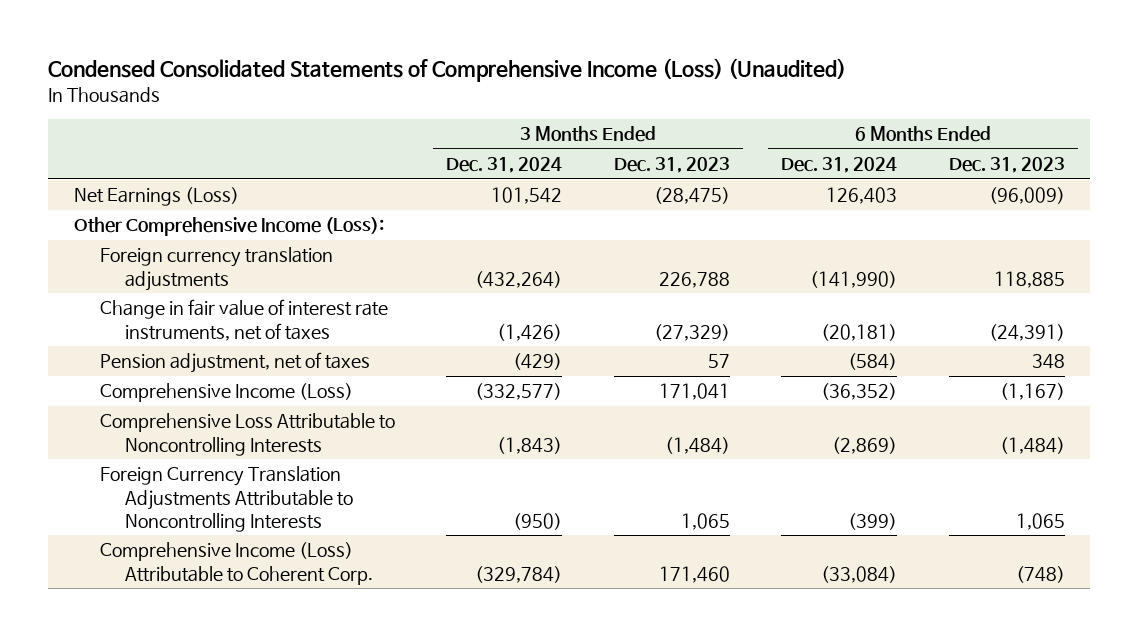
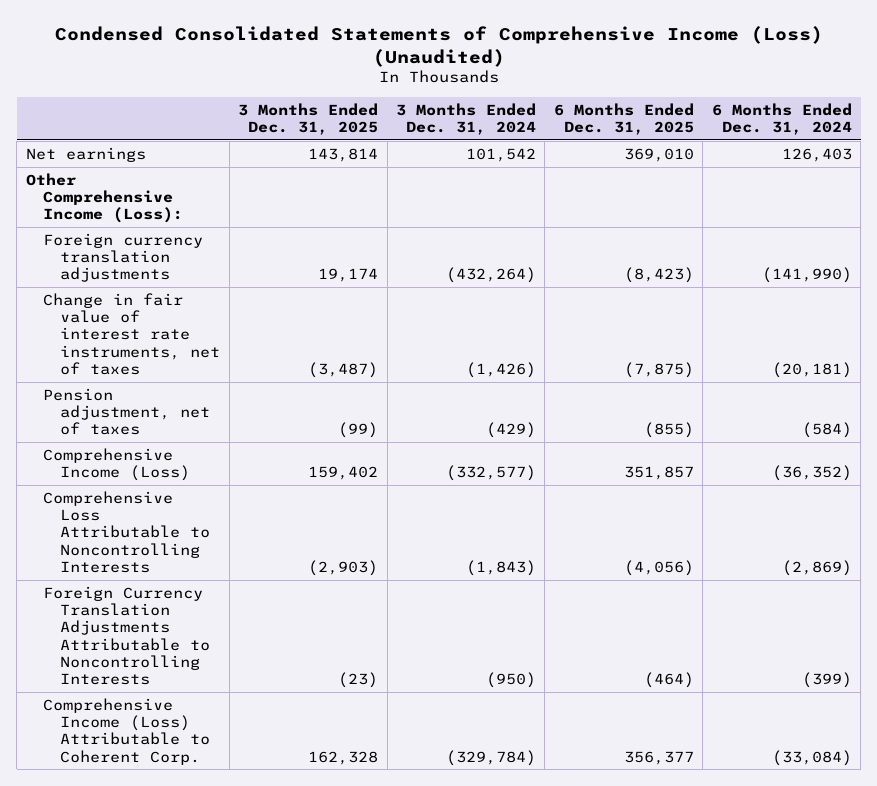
[613,157,730,174] Dec. 31, 2023 -> none
[948,157,1065,174] Dec. 31, 2023 -> none
none -> [238,103,379,136] 3 Months Ended Dec. 31, 2025
none -> [553,103,694,136] 6 Months Ended Dec. 31, 2025
[74,187,240,207] Net Earnings (Loss) -> [25,146,146,162] Net earnings

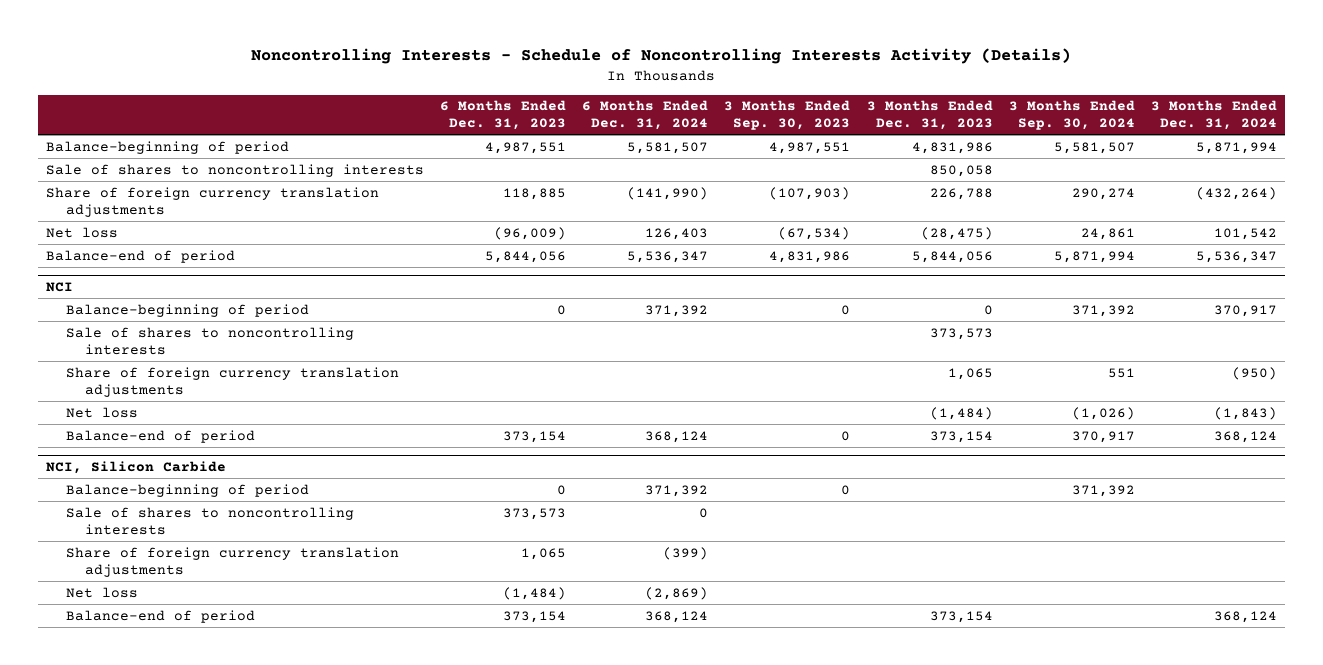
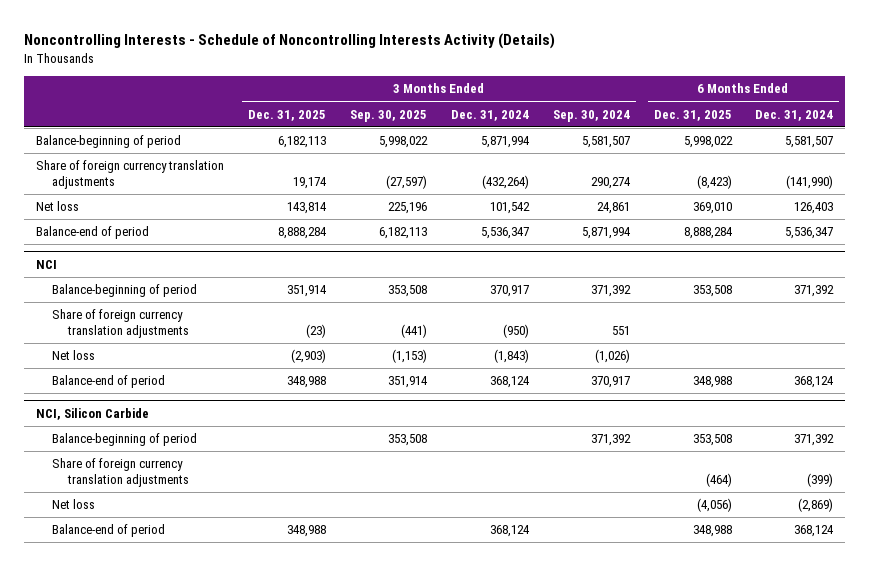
[439,100,566,131] 6 Months Ended Dec. 31, 2023 -> none
[724,100,851,131] 3 Months Ended Sep. 30, 2023 -> none
[866,100,993,131] 3 Months Ended Dec. 31, 2023 -> none
none -> [248,109,327,121] Dec. 31, 2025
none -> [350,109,428,122] Sep. 30, 2025
none -> [653,109,732,121] Dec. 31, 2025
[45,163,424,177] Sale of shares to noncontrolling interests -> none
[65,326,354,355] Sale of shares to noncontrolling interests -> none
[65,506,354,535] Sale of shares to noncontrolling interests -> none

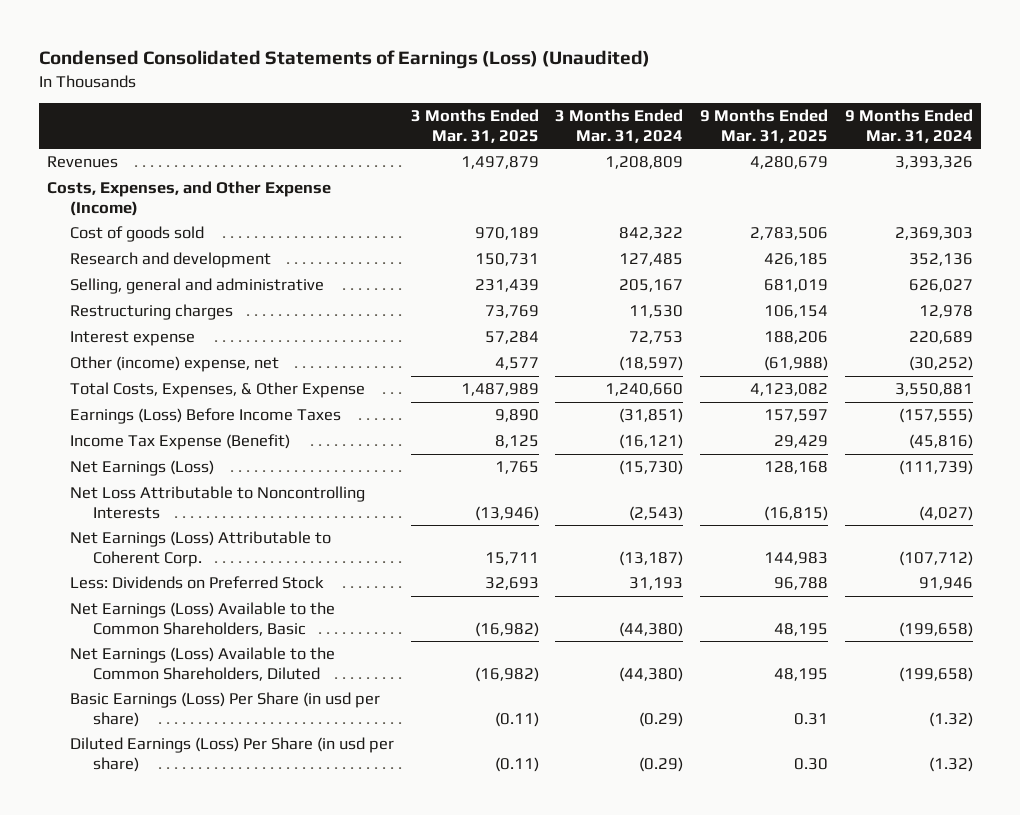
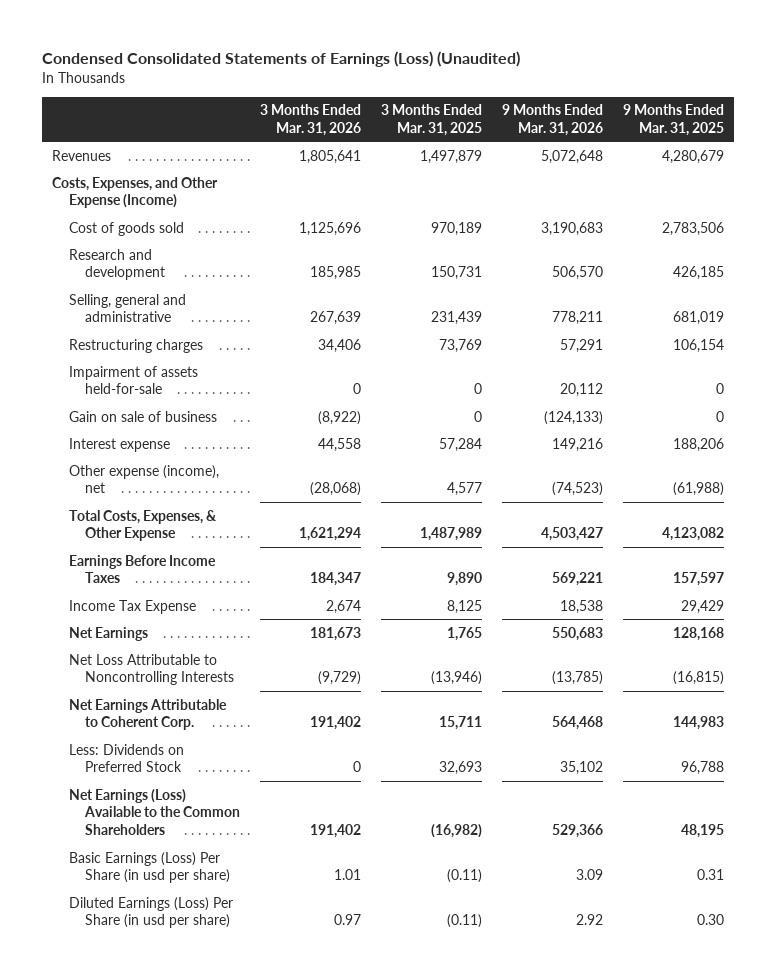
[555,109,684,143] 3 Months Ended Mar. 31, 2024 -> none
[844,109,973,143] 9 Months Ended Mar. 31, 2024 -> none
none -> [259,104,361,136] 3 Months Ended Mar. 31, 2026
none -> [501,104,603,136] 9 Months Ended Mar. 31, 2026
none -> [68,365,198,395] Impairment of assets held-for-sale
none -> [68,410,217,422] Gain on sale of business
[70,356,280,373] Other (income) expense, net -> [68,464,219,494] Other expense (income), net
[70,408,342,425] Earnings (Loss) Before Income Taxes -> [68,554,216,584] Earnings Before Income Taxes
[70,434,291,451] Income Tax Expense (Benefit) -> [68,599,196,614] Income Tax Expense
[70,460,215,477] Net Earnings (Loss) -> [68,626,148,641] Net Earnings
[70,531,332,567] Net Earnings (Loss) Attributable to Coherent Corp. -> [68,698,227,731] Net Earnings Attributable to Coherent Corp.
[70,647,336,681] Net Earnings (Loss) Available to the Common Shareholders, Diluted -> none
[70,602,336,636] Net Earnings (Loss) Available to the Common Shareholders, Basic -> [68,788,240,835] Net Earnings (Loss) Available to the Common Shareholders

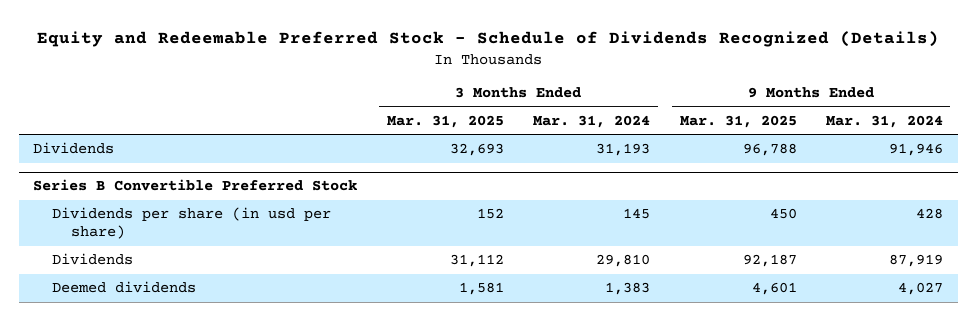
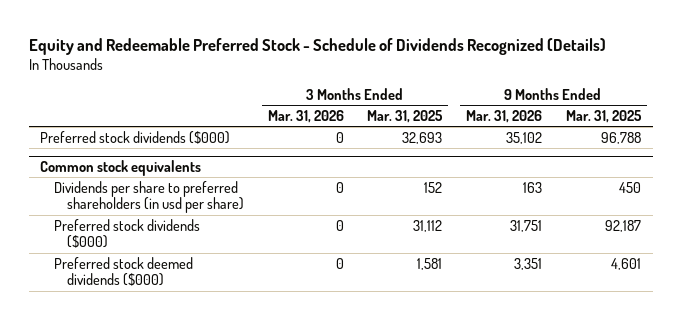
[533,114,651,128] Mar. 31, 2024 -> none
[825,114,943,128] Mar. 31, 2024 -> none
none -> [267,109,344,123] Mar. 31, 2026
none -> [466,109,543,123] Mar. 31, 2026
[33,142,115,155] Dividends -> [40,130,231,144] Preferred stock dividends ($000)
[33,179,358,192] Series B Convertible Preferred Stock -> [40,160,202,177] Common stock equivalents
[52,207,332,240] Dividends per share (in usd per share) -> [53,180,245,214] Dividends per share to preferred shareholders (in usd per share)
[52,253,134,266] Dividends -> [53,218,200,249] Preferred stock dividends ($000)
[52,281,197,294] Deemed dividends -> [53,256,193,287] Preferred stock deemed dividends ($000)

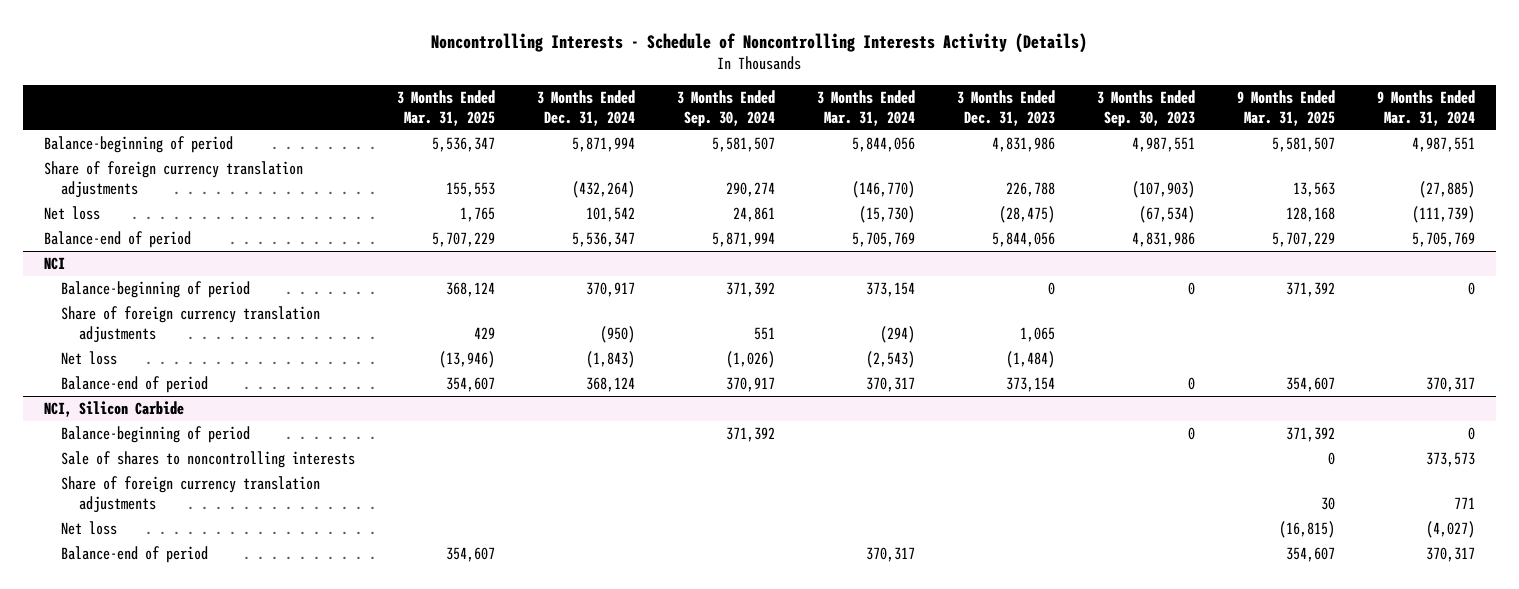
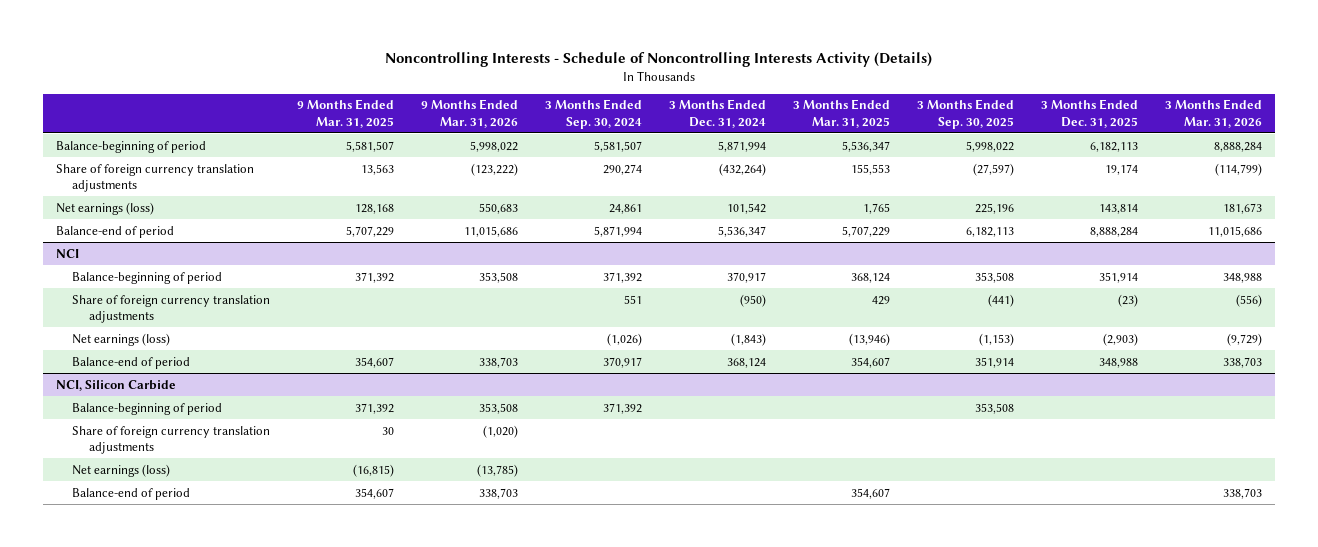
[817,89,916,126] 3 Months Ended Mar. 31, 2024 -> none
[956,89,1055,126] 3 Months Ended Dec. 31, 2023 -> none
[1096,89,1195,127] 3 Months Ended Sep. 30, 2023 -> none
[1376,89,1475,126] 9 Months Ended Mar. 31, 2024 -> none
none -> [421,99,519,128] 9 Months Ended Mar. 31, 2026
none -> [917,99,1015,129] 3 Months Ended Sep. 30, 2025
none -> [1041,99,1139,128] 3 Months Ended Dec. 31, 2025
none -> [1165,99,1263,128] 3 Months Ended Mar. 31, 2026
[43,206,100,221] Net loss -> [56,201,155,215] Net earnings (loss)
[61,351,118,366] Net loss -> [72,332,171,346] Net earnings (loss)
[61,451,356,469] Sale of shares to noncontrolling interests -> none
[61,521,118,536] Net loss -> [72,463,171,477] Net earnings (loss)

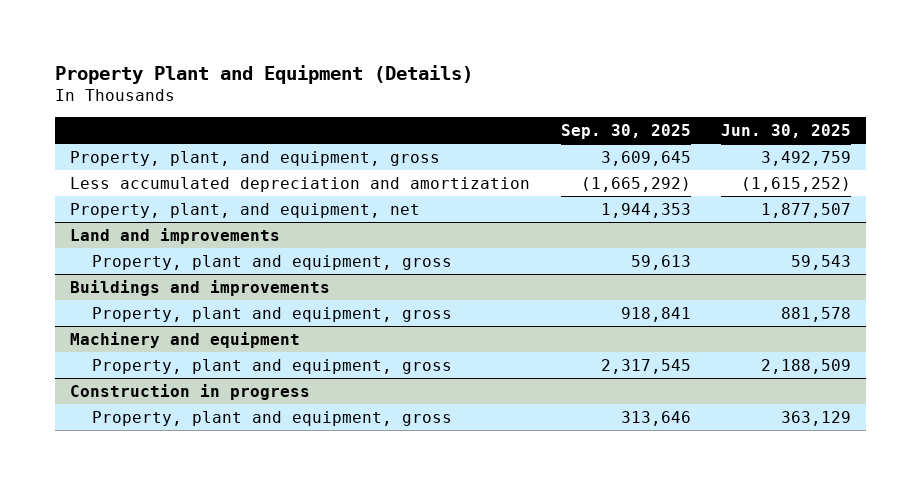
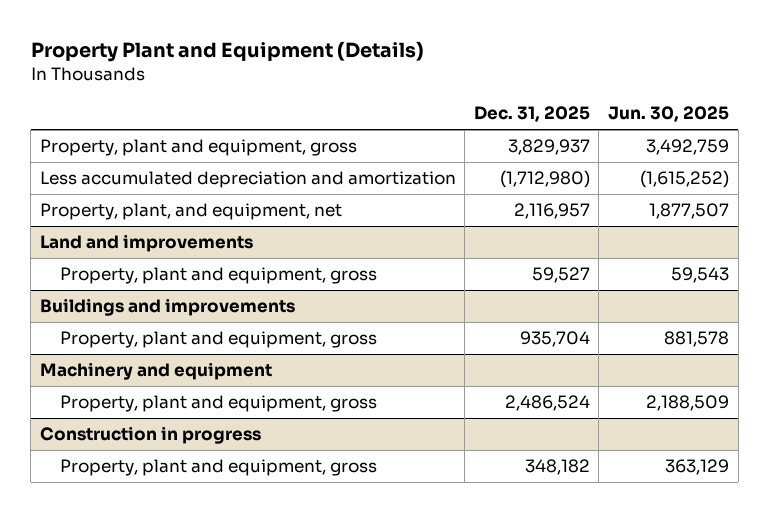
[560,123,691,139] Sep. 30, 2025 -> none
none -> [473,106,590,123] Dec. 31, 2025
[70,150,441,166] Property, plant, and equipment, gross -> [39,139,357,157] Property, plant and equipment, gross

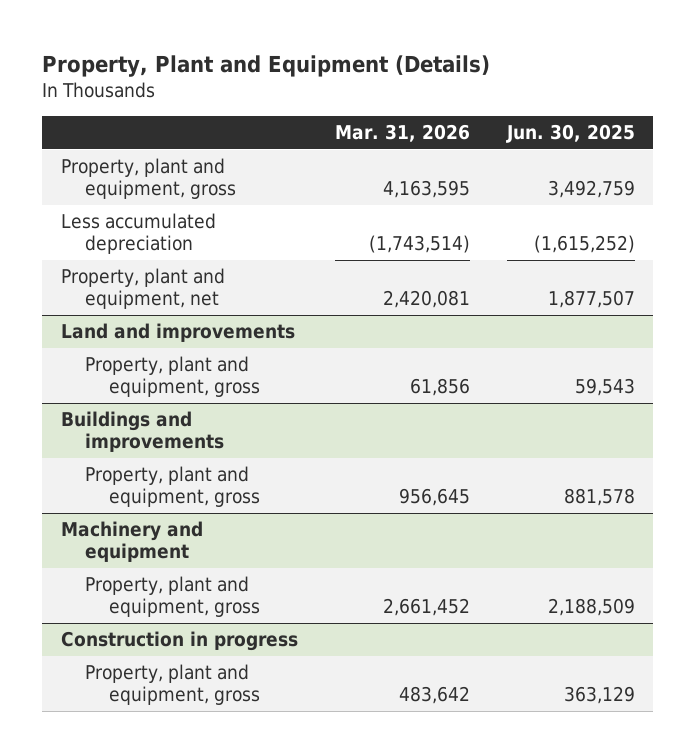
[30,40,424,62] Property Plant and Equipment (Details) -> [42,54,491,77] Property, Plant and Equipment (Details)
[473,106,590,123] Dec. 31, 2025 -> none
none -> [334,123,470,142] Mar. 31, 2026
[39,171,456,189] Less accumulated depreciation and amortization -> [60,213,216,255] Less accumulated depreciation
[39,203,342,221] Property, plant, and equipment, net -> [60,268,225,310] Property, plant and equipment, net

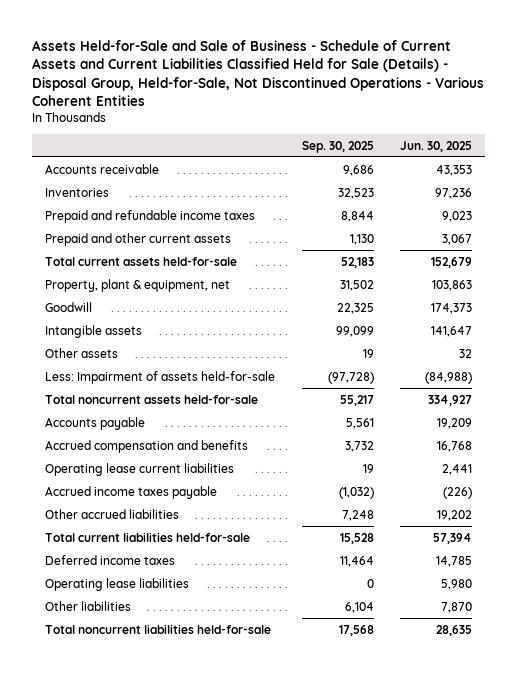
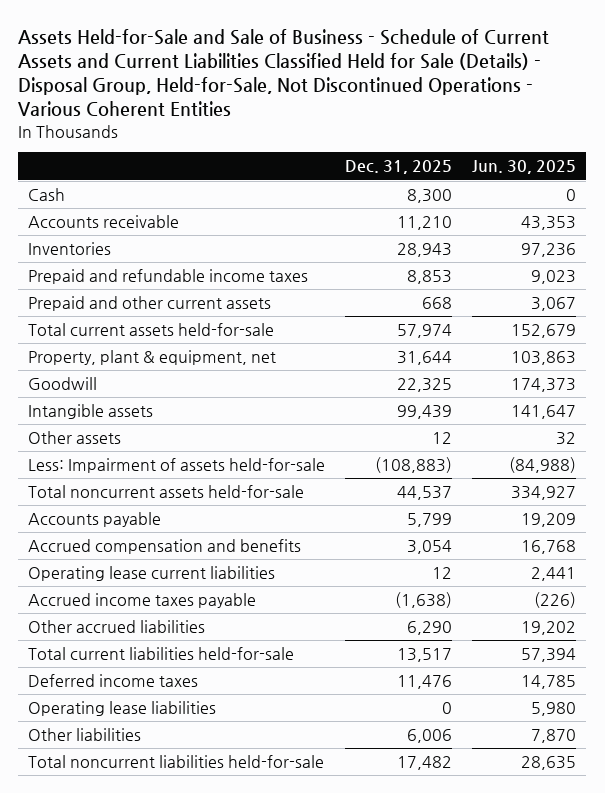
[301,140,374,153] Sep. 30, 2025 -> none
none -> [345,160,453,175] Dec. 31, 2025
none -> [28,188,66,202] Cash

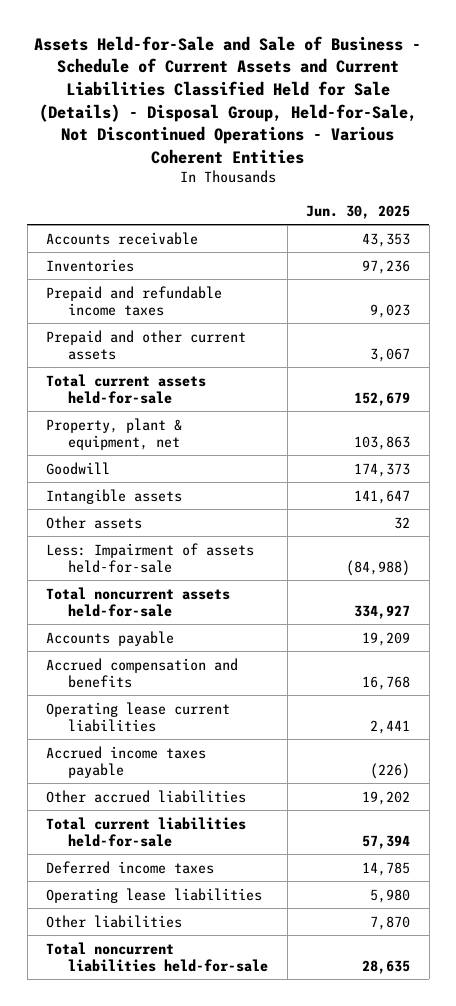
[345,160,453,175] Dec. 31, 2025 -> none
[28,188,66,202] Cash -> none

